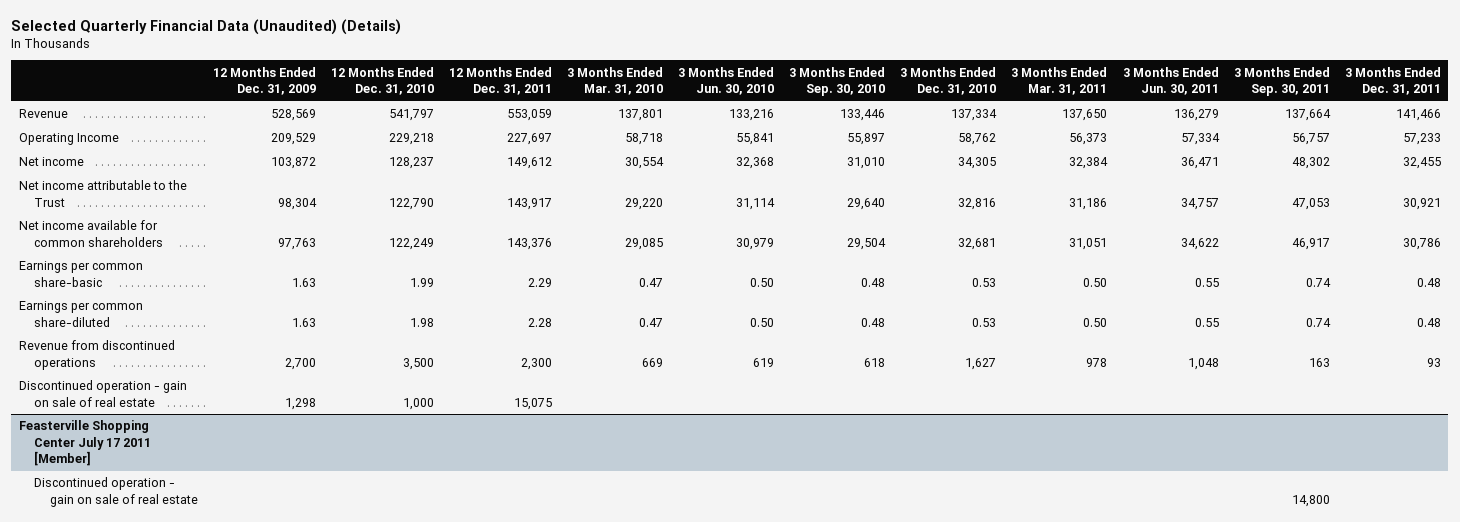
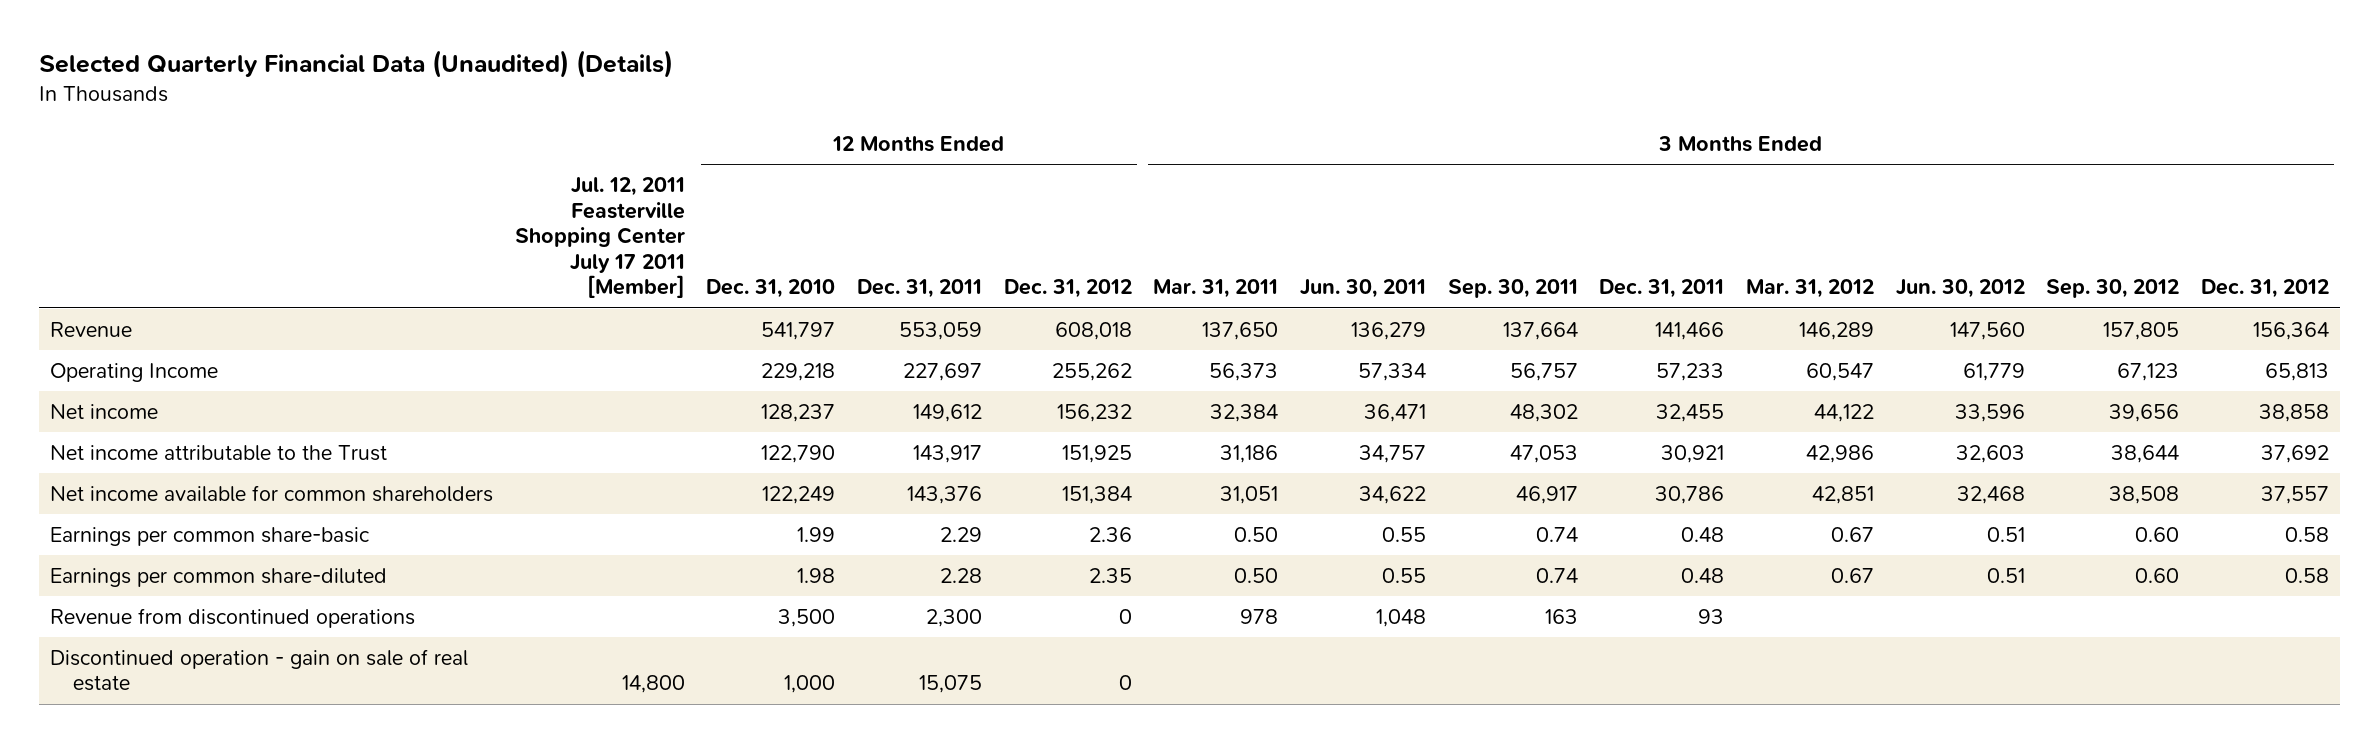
[213,66,317,96] 12 Months Ended Dec. 31, 2009 -> none
[567,66,664,96] 3 Months Ended Mar. 31, 2010 -> none
[678,66,775,96] 3 Months Ended Jun. 30, 2010 -> none
[789,66,886,97] 3 Months Ended Sep. 30, 2010 -> none
[900,66,997,96] 3 Months Ended Dec. 31, 2010 -> none
none -> [514,177,685,299] Jul. 12, 2011 Feasterville Shopping Center July 17 2011 [Member]
none -> [1003,279,1132,299] Dec. 31, 2012
none -> [1745,279,1874,299] Mar. 31, 2012
none -> [1895,279,2025,299] Jun. 30, 2012
none -> [2046,279,2180,299] Sep. 30, 2012
none -> [2200,279,2329,299] Dec. 31, 2012
[18,420,152,467] Feasterville Shopping Center July 17 2011 [Member] -> none
[34,477,199,507] Discontinued operation - gain on sale of real estate -> none

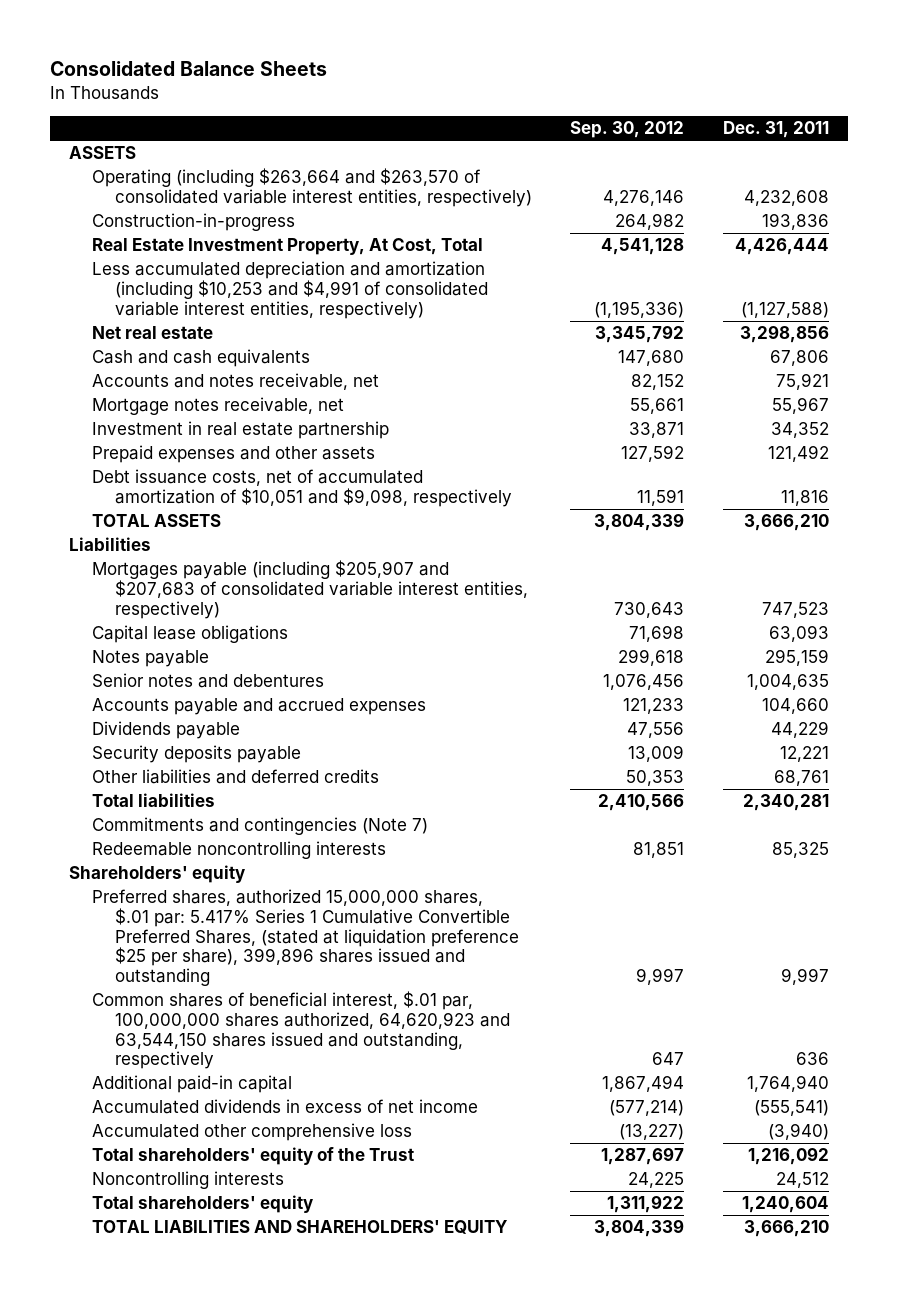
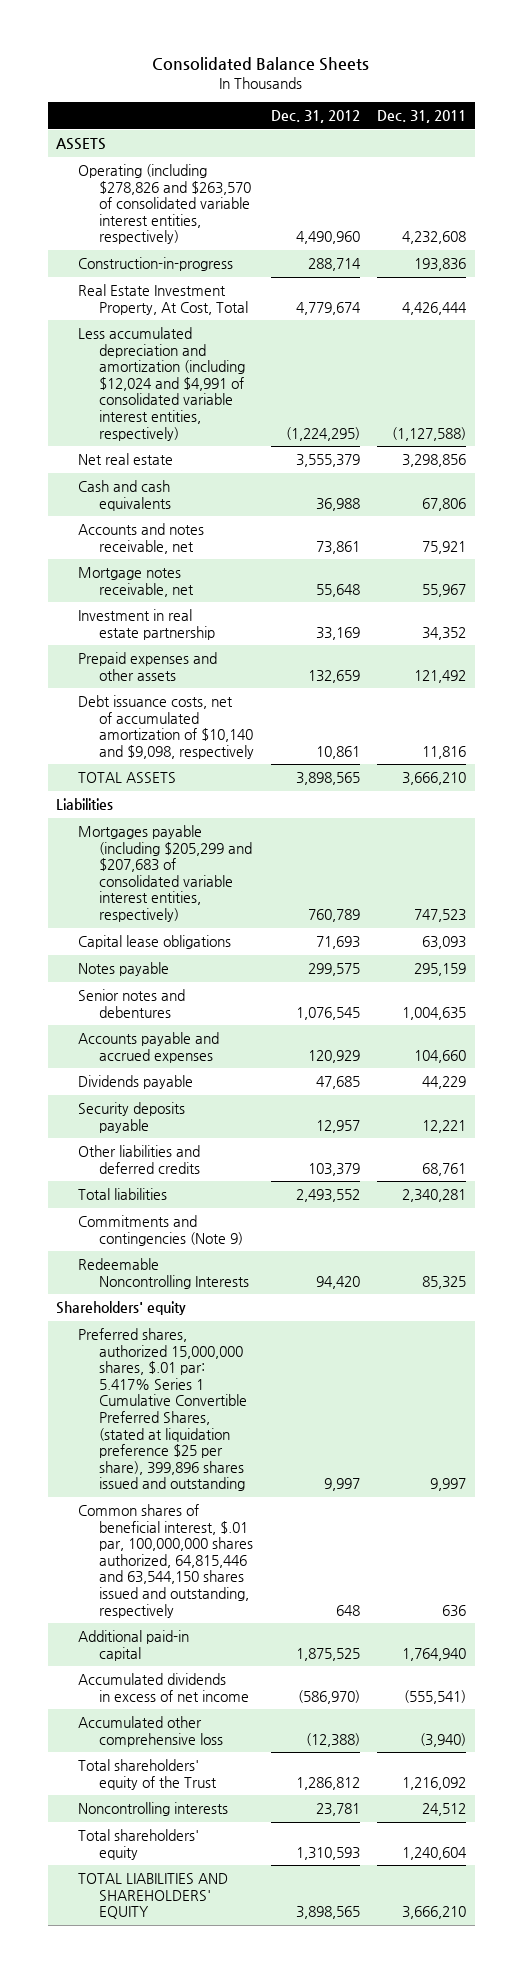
[570,121,685,139] Sep. 30, 2012 -> none
none -> [270,110,360,124] Dec. 31, 2012
[92,168,532,207] Operating (including $263,664 and $263,570 of consolidated variable interest entities, respectively) -> [77,164,251,245] Operating (including $278,826 and $263,570 of consolidated variable interest entities, respectively)
[92,261,488,319] Less accumulated depreciation and amortization (including $10,253 and $4,991 of consolidated variable interest entities, respectively) -> [77,327,245,441] Less accumulated depreciation and amortization (including $12,024 and $4,991 of consolidated variable interest entities, respectively)
[92,469,512,507] Debt issuance costs, net of accumulated amortization of $10,051 and $9,098, respectively -> [77,695,254,759] Debt issuance costs, net of accumulated amortization of $10,140 and $9,098, respectively
[92,560,528,619] Mortgages payable (including $205,907 and $207,683 of consolidated variable interest entities, respectively) -> [77,825,252,923] Mortgages payable (including $205,299 and $207,683 of consolidated variable interest entities, respectively)
[92,817,429,836] Commitments and contingencies (Note 7) -> [77,1215,243,1246] Commitments and contingencies (Note 9)
[92,841,387,860] Redeemable noncontrolling interests -> [77,1258,249,1289] Redeemable Noncontrolling Interests
[92,991,510,1070] Common shares of beneficial interest, $.01 par, 100,000,000 shares authorized, 64,620,923 and 63,544,150 shares issued and outstanding, respectively -> [77,1504,253,1618] Common shares of beneficial interest, $.01 par, 100,000,000 shares authorized, 64,815,446 and 63,544,150 shares issued and outstanding, respectively

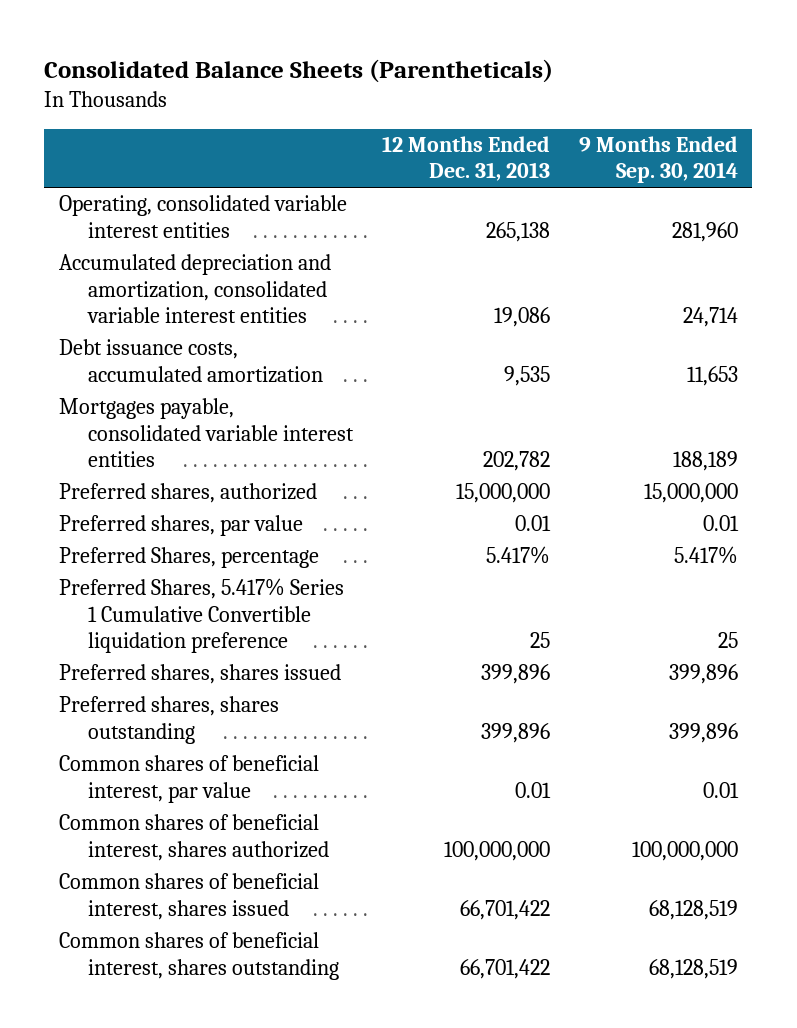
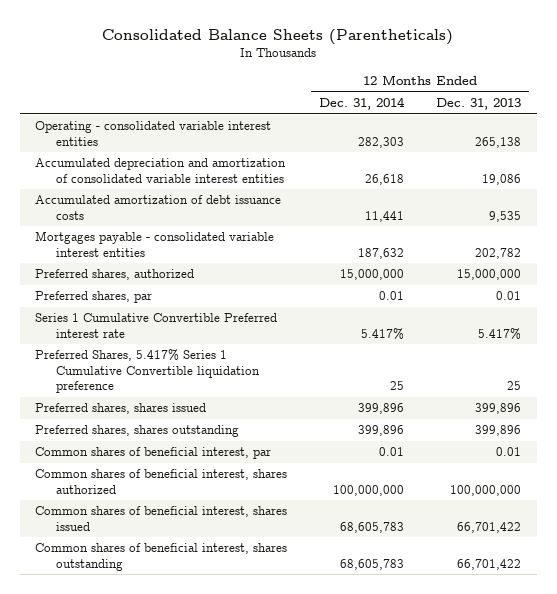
[578,135,738,184] 9 Months Ended Sep. 30, 2014 -> none
none -> [319,97,406,111] Dec. 31, 2014
[58,195,347,238] Operating, consolidated variable interest entities -> [35,121,272,146] Operating - consolidated variable interest entities
[58,254,331,324] Accumulated depreciation and amortization, consolidated variable interest entities -> [35,158,287,183] Accumulated depreciation and amortization of consolidated variable interest entities
[58,339,324,383] Debt issuance costs, accumulated amortization -> [35,195,282,220] Accumulated amortization of debt issuance costs
[58,398,355,468] Mortgages payable, consolidated variable interest entities -> [35,231,275,257] Mortgages payable - consolidated variable interest entities
[58,515,303,537] Preferred shares, par value -> [35,291,153,304] Preferred shares, par
[58,547,319,569] Preferred Shares, percentage -> [35,313,278,338] Series 1 Cumulative Convertible Preferred interest rate
[58,755,319,803] Common shares of beneficial interest, par value -> [35,447,272,460] Common shares of beneficial interest, par

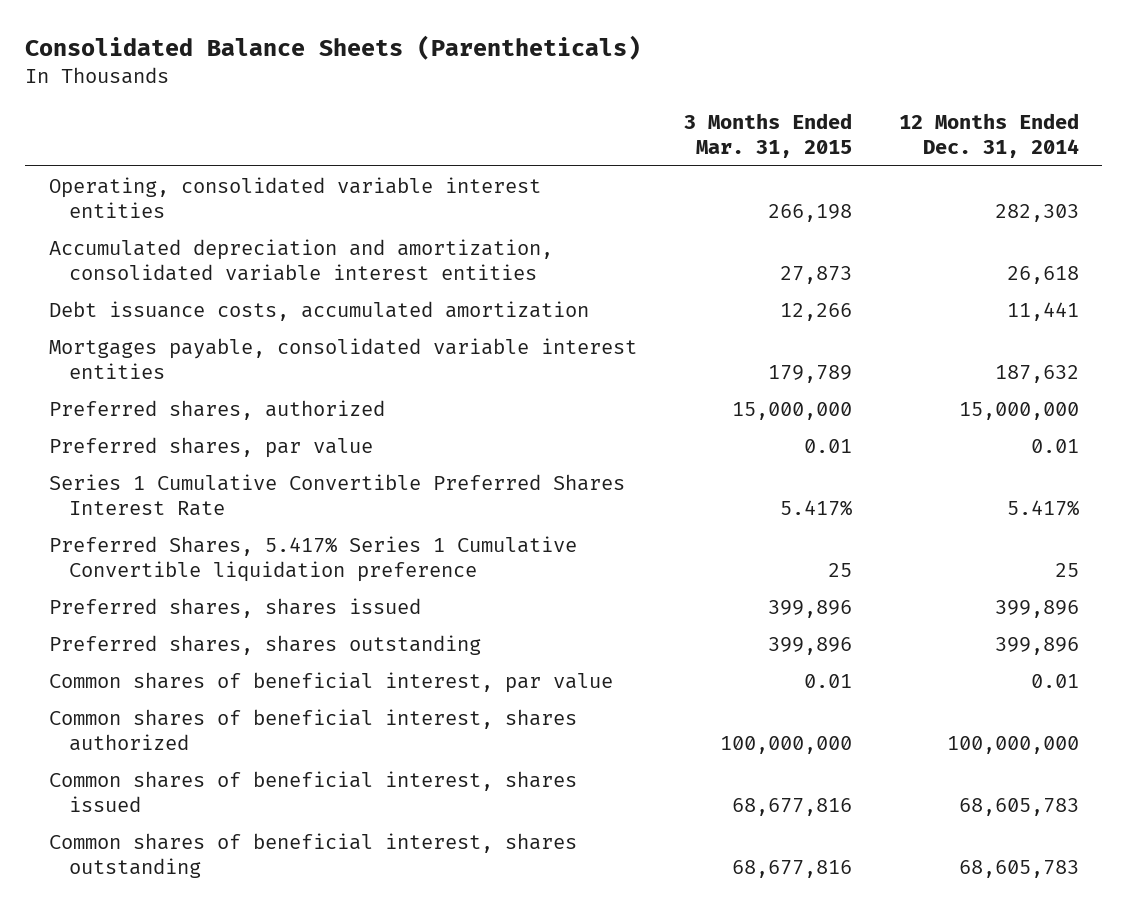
[436,98,522,111] Dec. 31, 2013 -> none
none -> [683,112,852,159] 3 Months Ended Mar. 31, 2015
[35,121,272,146] Operating - consolidated variable interest entities -> [48,176,541,218] Operating, consolidated variable interest entities
[35,158,287,183] Accumulated depreciation and amortization of consolidated variable interest entities -> [48,238,553,281] Accumulated depreciation and amortization, consolidated variable interest entities
[35,195,282,220] Accumulated amortization of debt issuance costs -> [48,300,589,321] Debt issuance costs, accumulated amortization
[35,231,275,257] Mortgages payable - consolidated variable interest entities -> [48,337,637,379] Mortgages payable, consolidated variable interest entities
[35,291,153,304] Preferred shares, par -> [48,436,373,458] Preferred shares, par value
[35,313,278,338] Series 1 Cumulative Convertible Preferred interest rate -> [48,473,625,516] Series 1 Cumulative Convertible Preferred Shares Interest Rate
[35,447,272,460] Common shares of beneficial interest, par -> [48,671,613,693] Common shares of beneficial interest, par value

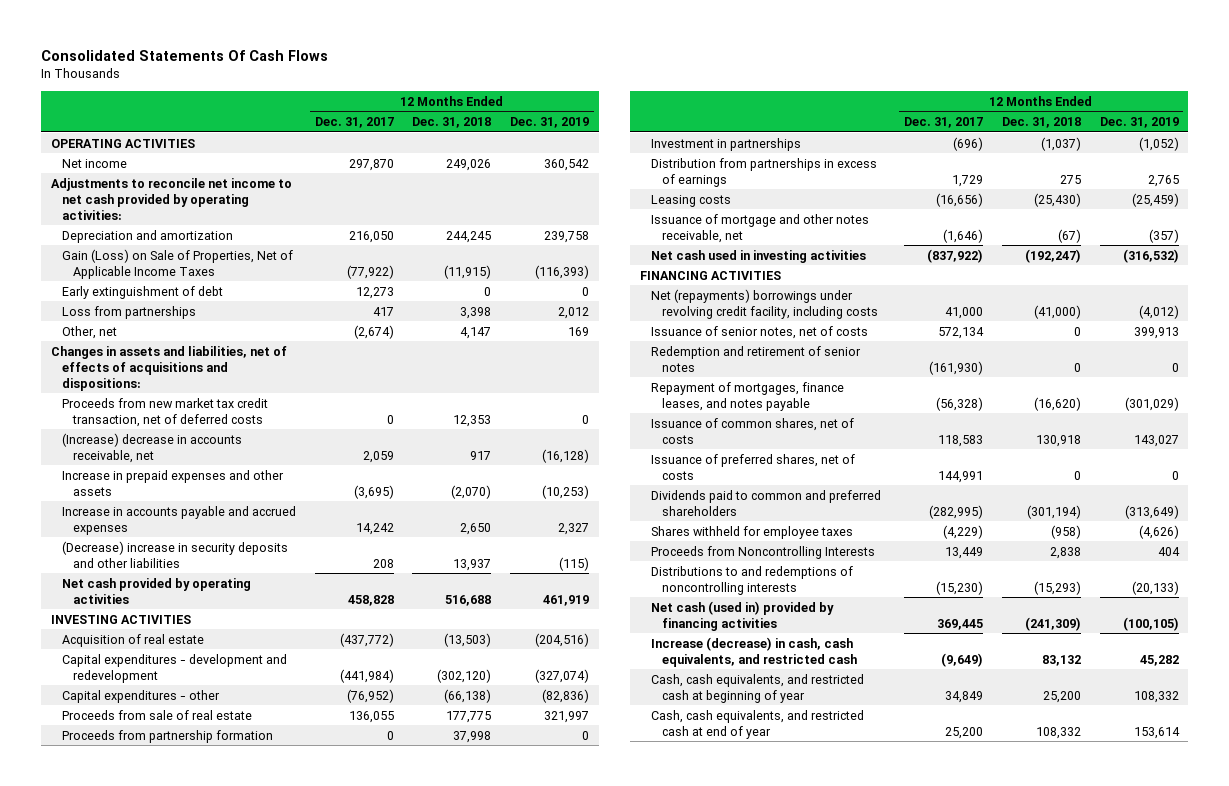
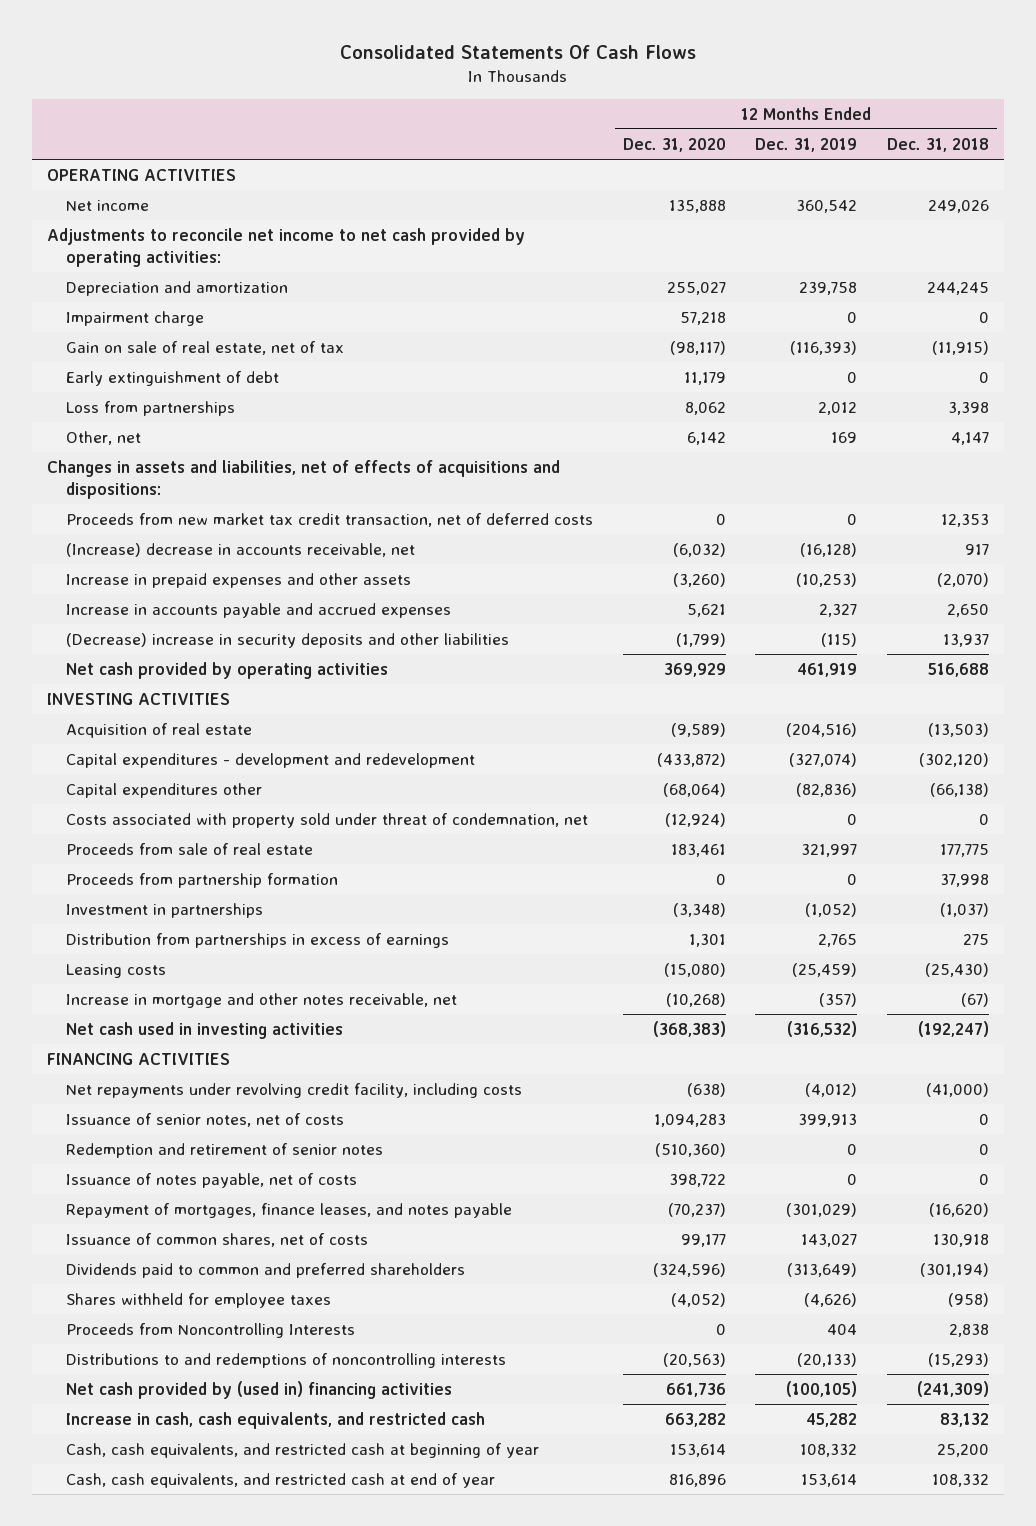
[314,117,394,129] Dec. 31, 2017 -> none
none -> [622,137,726,152] Dec. 31, 2020
none -> [65,310,204,326] Impairment charge
[61,248,293,279] Gain (Loss) on Sale of Properties, Net of Applicable Income Taxes -> [65,340,344,355] Gain on sale of real estate, net of tax
[61,689,220,703] Capital expenditures - other -> [65,782,262,798] Capital expenditures other
none -> [65,812,588,828] Costs associated with property sold under threat of condemnation, net
[650,213,869,243] Issuance of mortgage and other notes receivable, net -> [65,992,457,1008] Increase in mortgage and other notes receivable, net
[650,288,879,319] Net (repayments) borrowings under revolving credit facility, including costs -> [65,1082,522,1098] Net repayments under revolving credit facility, including costs
none -> [65,1172,357,1188] Issuance of notes payable, net of costs
[650,453,855,480] Issuance of preferred shares, net of costs -> none
[650,600,834,631] Net cash (used in) provided by financing activities -> [65,1380,452,1399] Net cash provided by (used in) financing activities
[650,636,858,667] Increase (decrease) in cash, cash equivalents, and restricted cash -> [65,1411,485,1429] Increase in cash, cash equivalents, and restricted cash

